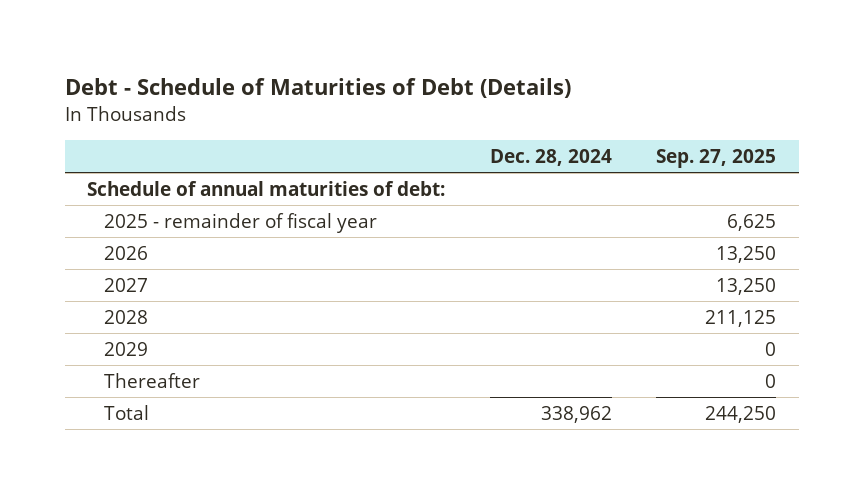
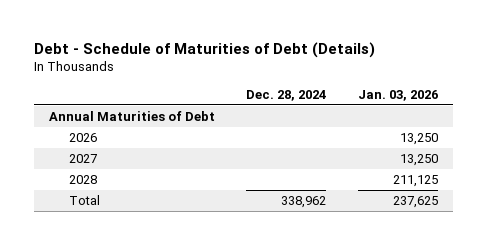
[656,148,777,168] Sep. 27, 2025 -> none
none -> [357,90,438,102] Jan. 03, 2026
[104,212,378,233] 2025 - remainder of fiscal year -> none
[87,180,446,196] Schedule of annual maturities of debt: -> [49,110,216,121] Annual Maturities of Debt
[104,341,149,356] 2029 -> none
[104,372,201,388] Thereafter -> none

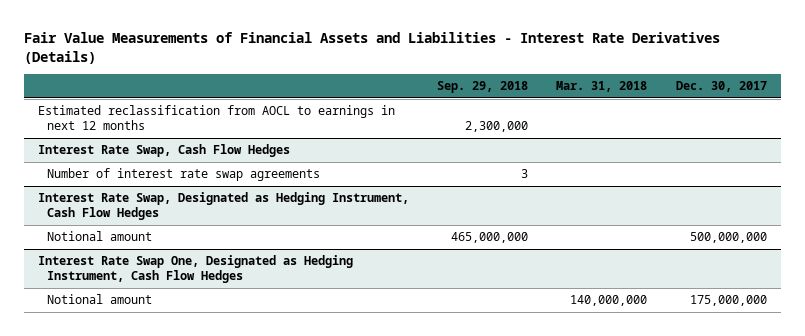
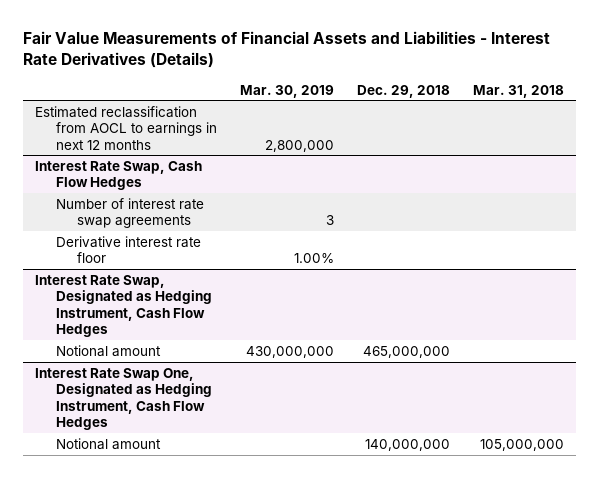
[437,81,529,94] Sep. 29, 2018 -> none
[675,81,767,93] Dec. 30, 2017 -> none
none -> [239,84,334,98] Mar. 30, 2019
none -> [357,84,451,98] Dec. 29, 2018
none -> [55,235,201,264] Derivative interest rate floor
[570,295,648,307] 140,000,000 -> [480,438,565,451] 105,000,000

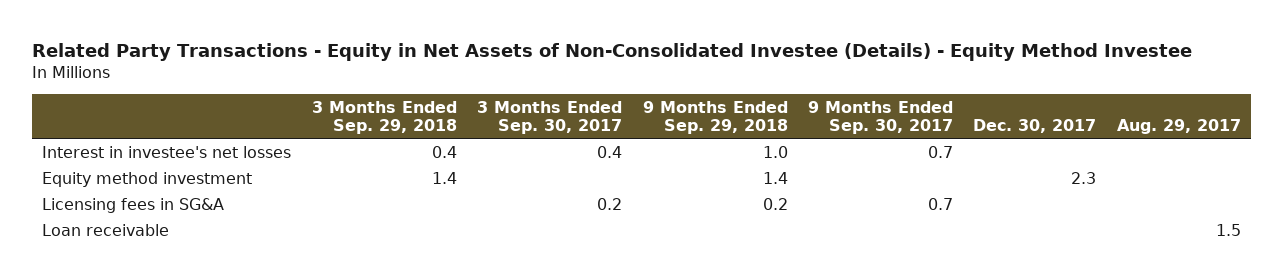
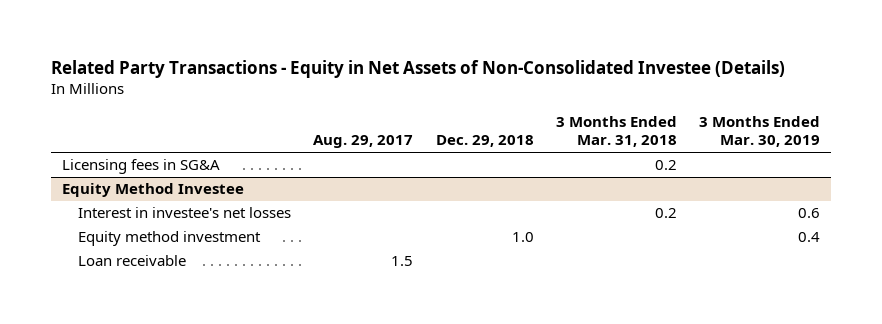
[32,42,1193,61] Related Party Transactions - Equity in Net Assets of Non-Consolidated Investee (Details) - Equity Method Investee -> [50,60,785,79] Related Party Transactions - Equity in Net Assets of Non-Consolidated Investee (Details)
[311,100,457,135] 3 Months Ended Sep. 29, 2018 -> none
[477,100,623,135] 3 Months Ended Sep. 30, 2017 -> none
[642,100,788,135] 9 Months Ended Sep. 29, 2018 -> none
[807,100,953,135] 9 Months Ended Sep. 30, 2017 -> none
[973,119,1097,134] Dec. 30, 2017 -> none
none -> [435,135,534,148] Dec. 29, 2018
none -> [555,115,677,148] 3 Months Ended Mar. 31, 2018
none -> [699,115,821,148] 3 Months Ended Mar. 30, 2019
[42,145,292,158] Interest in investee's net losses -> none
[42,171,253,187] Equity method investment -> none
[42,223,170,236] Loan receivable -> none
none -> [62,183,245,198] Equity Method Investee
none -> [78,207,292,219] Interest in investee's net losses
none -> [78,231,262,247] Equity method investment
none -> [78,255,187,267] Loan receivable

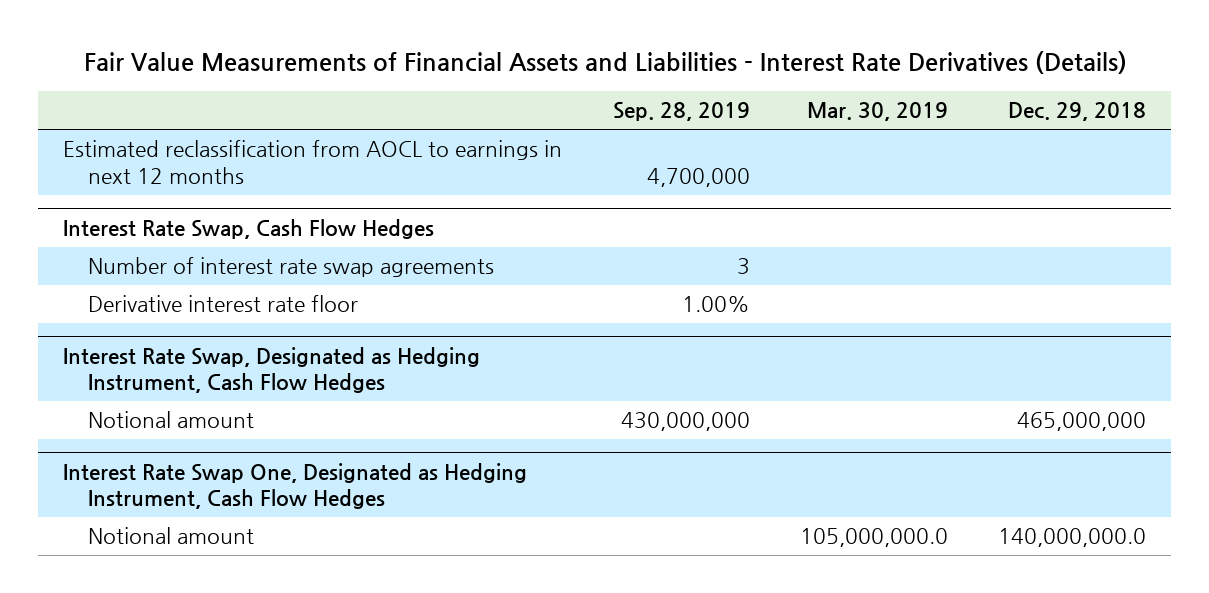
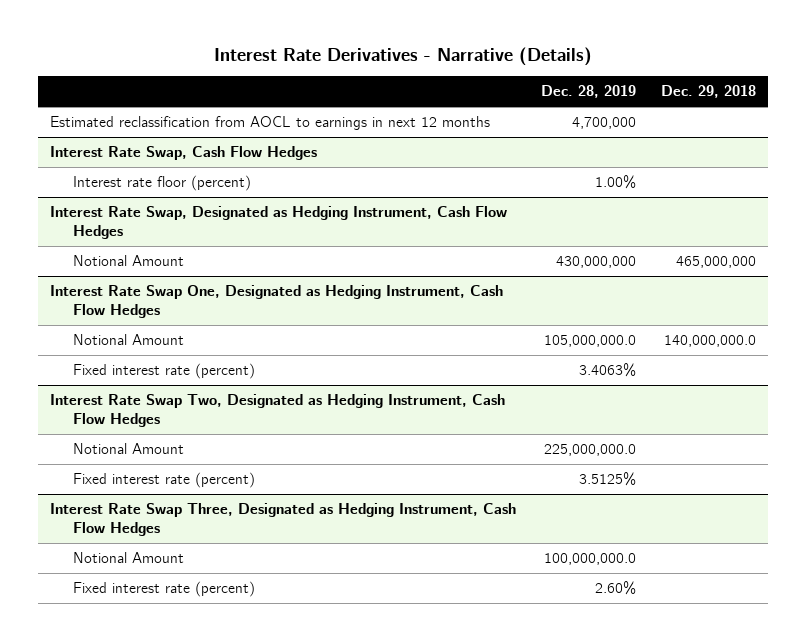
[83,51,1127,75] Fair Value Measurements of Financial Assets and Liabilities - Interest Rate Derivatives (Details) -> [214,47,593,67] Interest Rate Derivatives - Narrative (Details)
[612,102,750,122] Sep. 28, 2019 -> none
[806,102,948,122] Mar. 30, 2019 -> none
none -> [541,85,637,99] Dec. 28, 2019
[87,257,494,278] Number of interest rate swap agreements -> none
[87,295,358,313] Derivative interest rate floor -> [73,175,252,192] Interest rate floor (percent)
[87,411,254,429] Notional amount -> [73,255,185,267] Notional Amount
[87,527,254,545] Notional amount -> [73,334,185,346] Notional Amount
none -> [73,363,256,380] Fixed interest rate (percent)
none -> [50,394,506,428] Interest Rate Swap Two, Designated as Hedging Instrument, Cash Flow Hedges
none -> [73,443,185,455] Notional Amount
none -> [73,472,256,489] Fixed interest rate (percent)
none -> [50,503,517,537] Interest Rate Swap Three, Designated as Hedging Instrument, Cash Flow Hedges
none -> [73,552,185,564] Notional Amount
none -> [73,581,256,598] Fixed interest rate (percent)

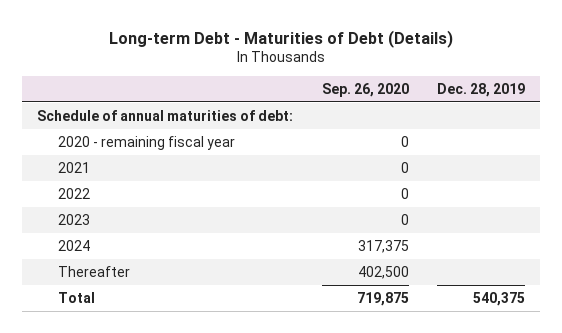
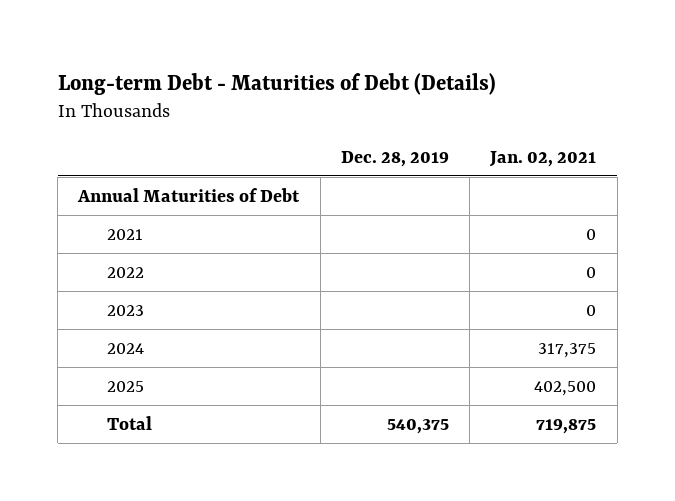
[321,82,409,97] Sep. 26, 2020 -> none
none -> [489,150,597,167] Jan. 02, 2021
[58,135,236,150] 2020 - remaining fiscal year -> none
[36,109,293,121] Schedule of annual maturities of debt: -> [77,187,301,202] Annual Maturities of Debt
[58,265,131,277] Thereafter -> none
none -> [107,380,145,392] 2025

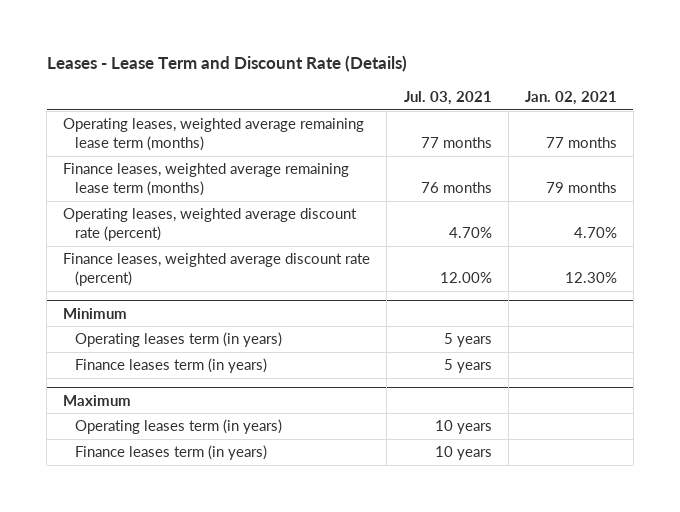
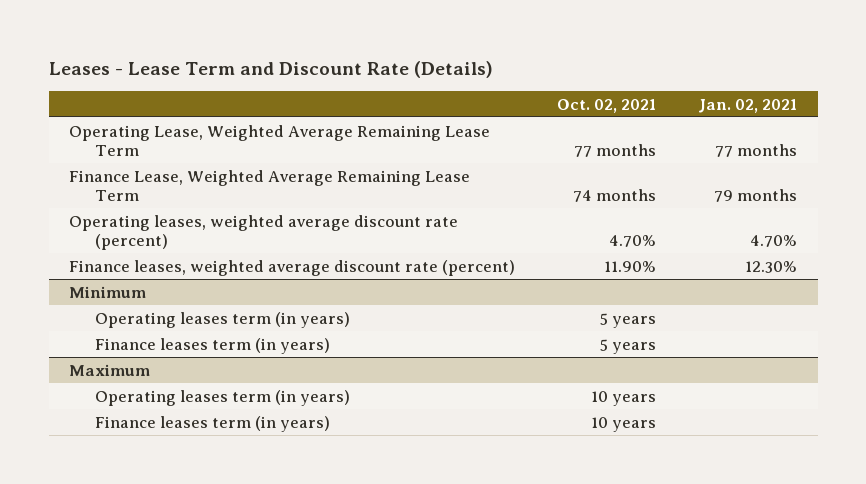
[403,91,492,106] Jul. 03, 2021 -> none
none -> [557,98,657,113] Oct. 02, 2021
[63,118,365,152] Operating leases, weighted average remaining lease term (months) -> [69,124,491,157] Operating Lease, Weighted Average Remaining Lease Term
[63,163,350,197] Finance leases, weighted average remaining lease term (months) -> [69,169,471,202] Finance Lease, Weighted Average Remaining Lease Term

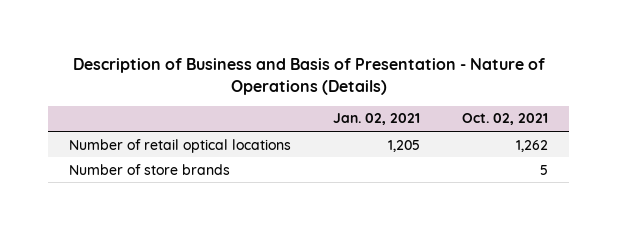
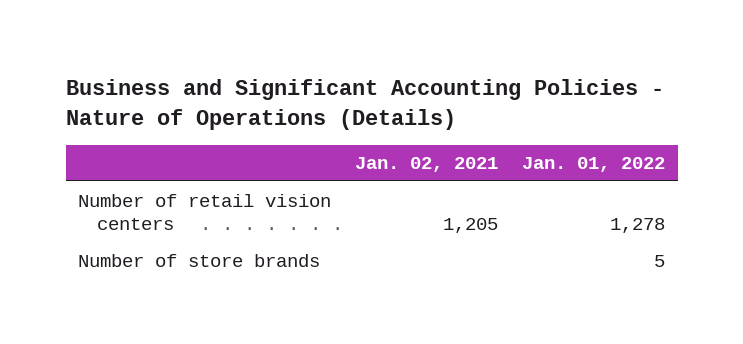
[72,57,545,95] Description of Business and Basis of Presentation - Nature of Operations (Details) -> [65,79,664,131] Business and Significant Accounting Policies - Nature of Operations (Details)
[461,113,548,126] Oct. 02, 2021 -> none
none -> [522,157,666,173] Jan. 01, 2022
[69,138,292,153] Number of retail optical locations -> [77,193,331,231] Number of retail vision centers

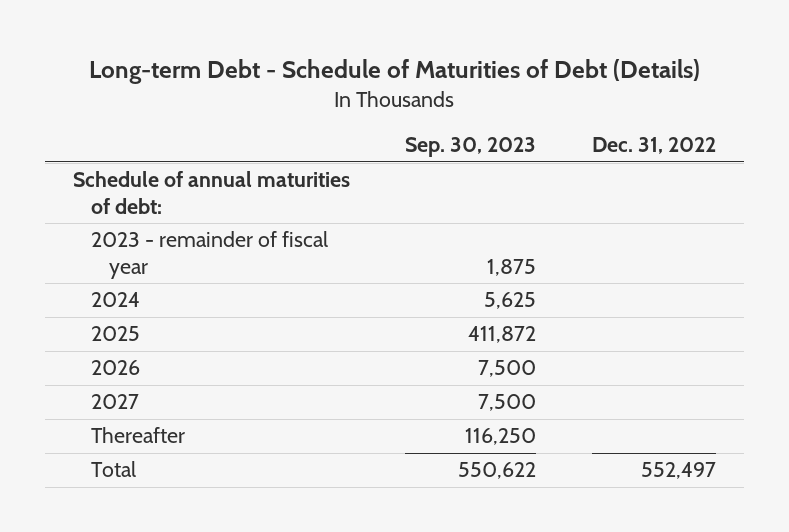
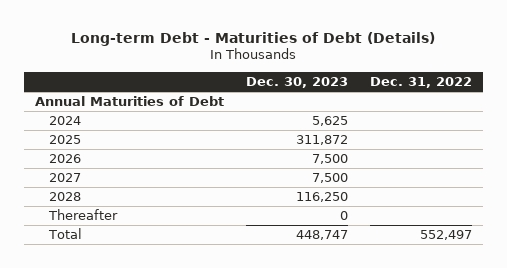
[89,59,701,85] Long-term Debt - Schedule of Maturities of Debt (Details) -> [71,31,436,46] Long-term Debt - Maturities of Debt (Details)
[405,137,537,158] Sep. 30, 2023 -> none
none -> [245,77,348,89] Dec. 30, 2023
[90,231,328,280] 2023 - remainder of fiscal year -> none
[72,171,350,215] Schedule of annual maturities of debt: -> [34,96,224,107] Annual Maturities of Debt
none -> [48,192,81,202] 2028

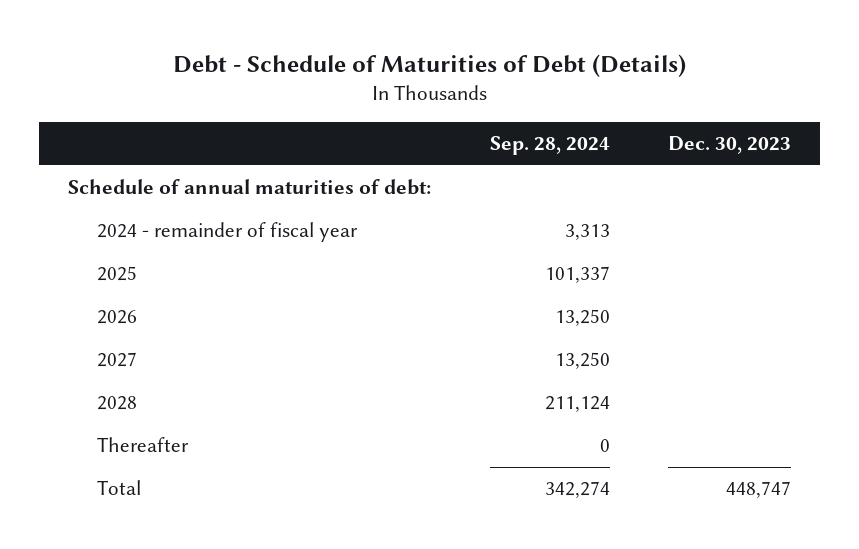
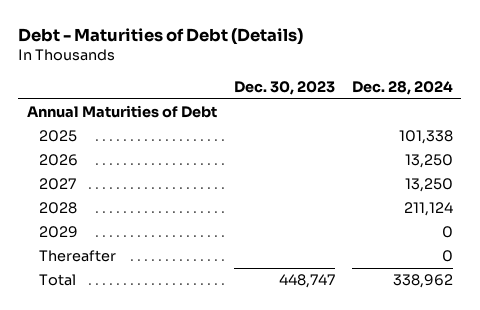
[172,53,686,77] Debt - Schedule of Maturities of Debt (Details) -> [18,27,304,45] Debt - Maturities of Debt (Details)
[489,136,610,156] Sep. 28, 2024 -> none
none -> [351,81,453,96] Dec. 28, 2024
[97,222,359,243] 2024 - remainder of fiscal year -> none
[67,179,431,196] Schedule of annual maturities of debt: -> [26,105,217,119] Annual Maturities of Debt
none -> [39,226,79,239] 2029

